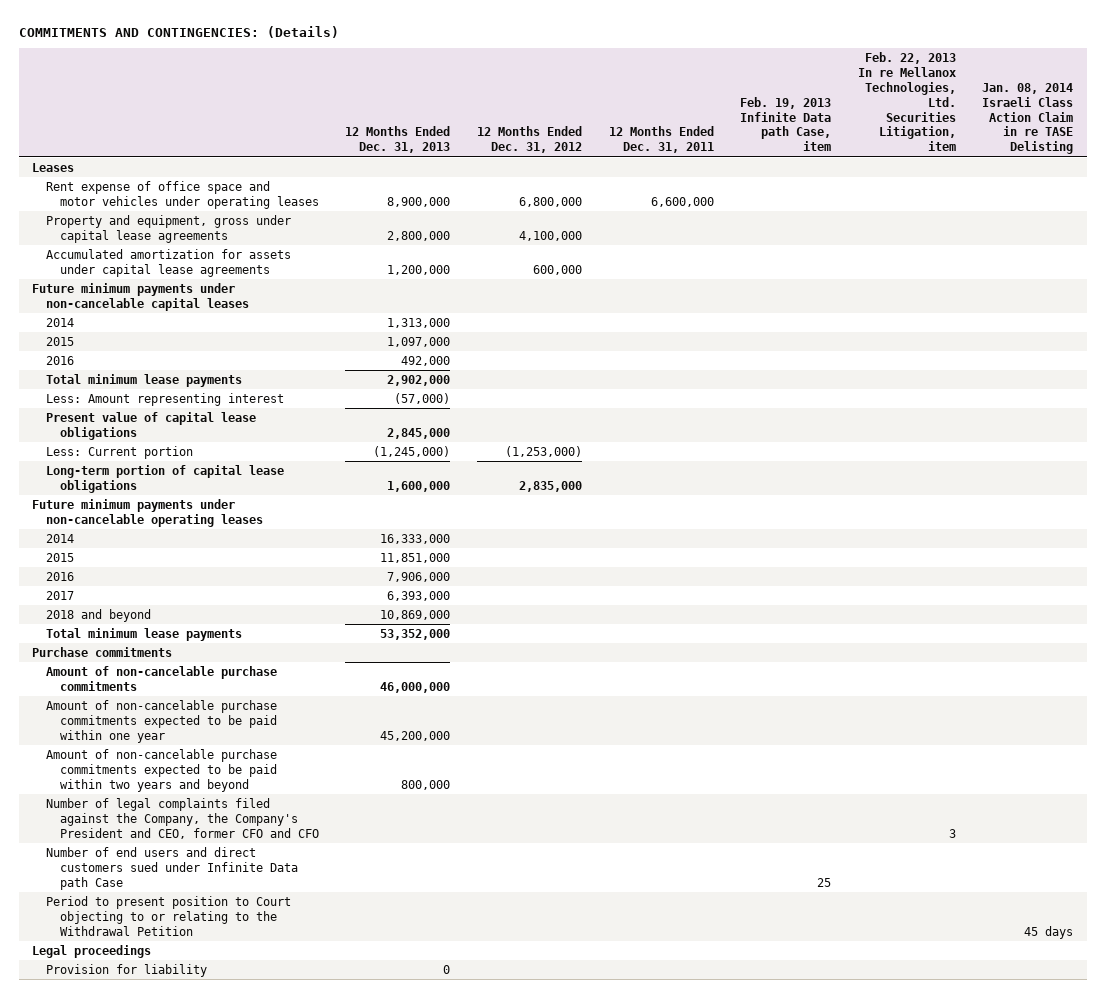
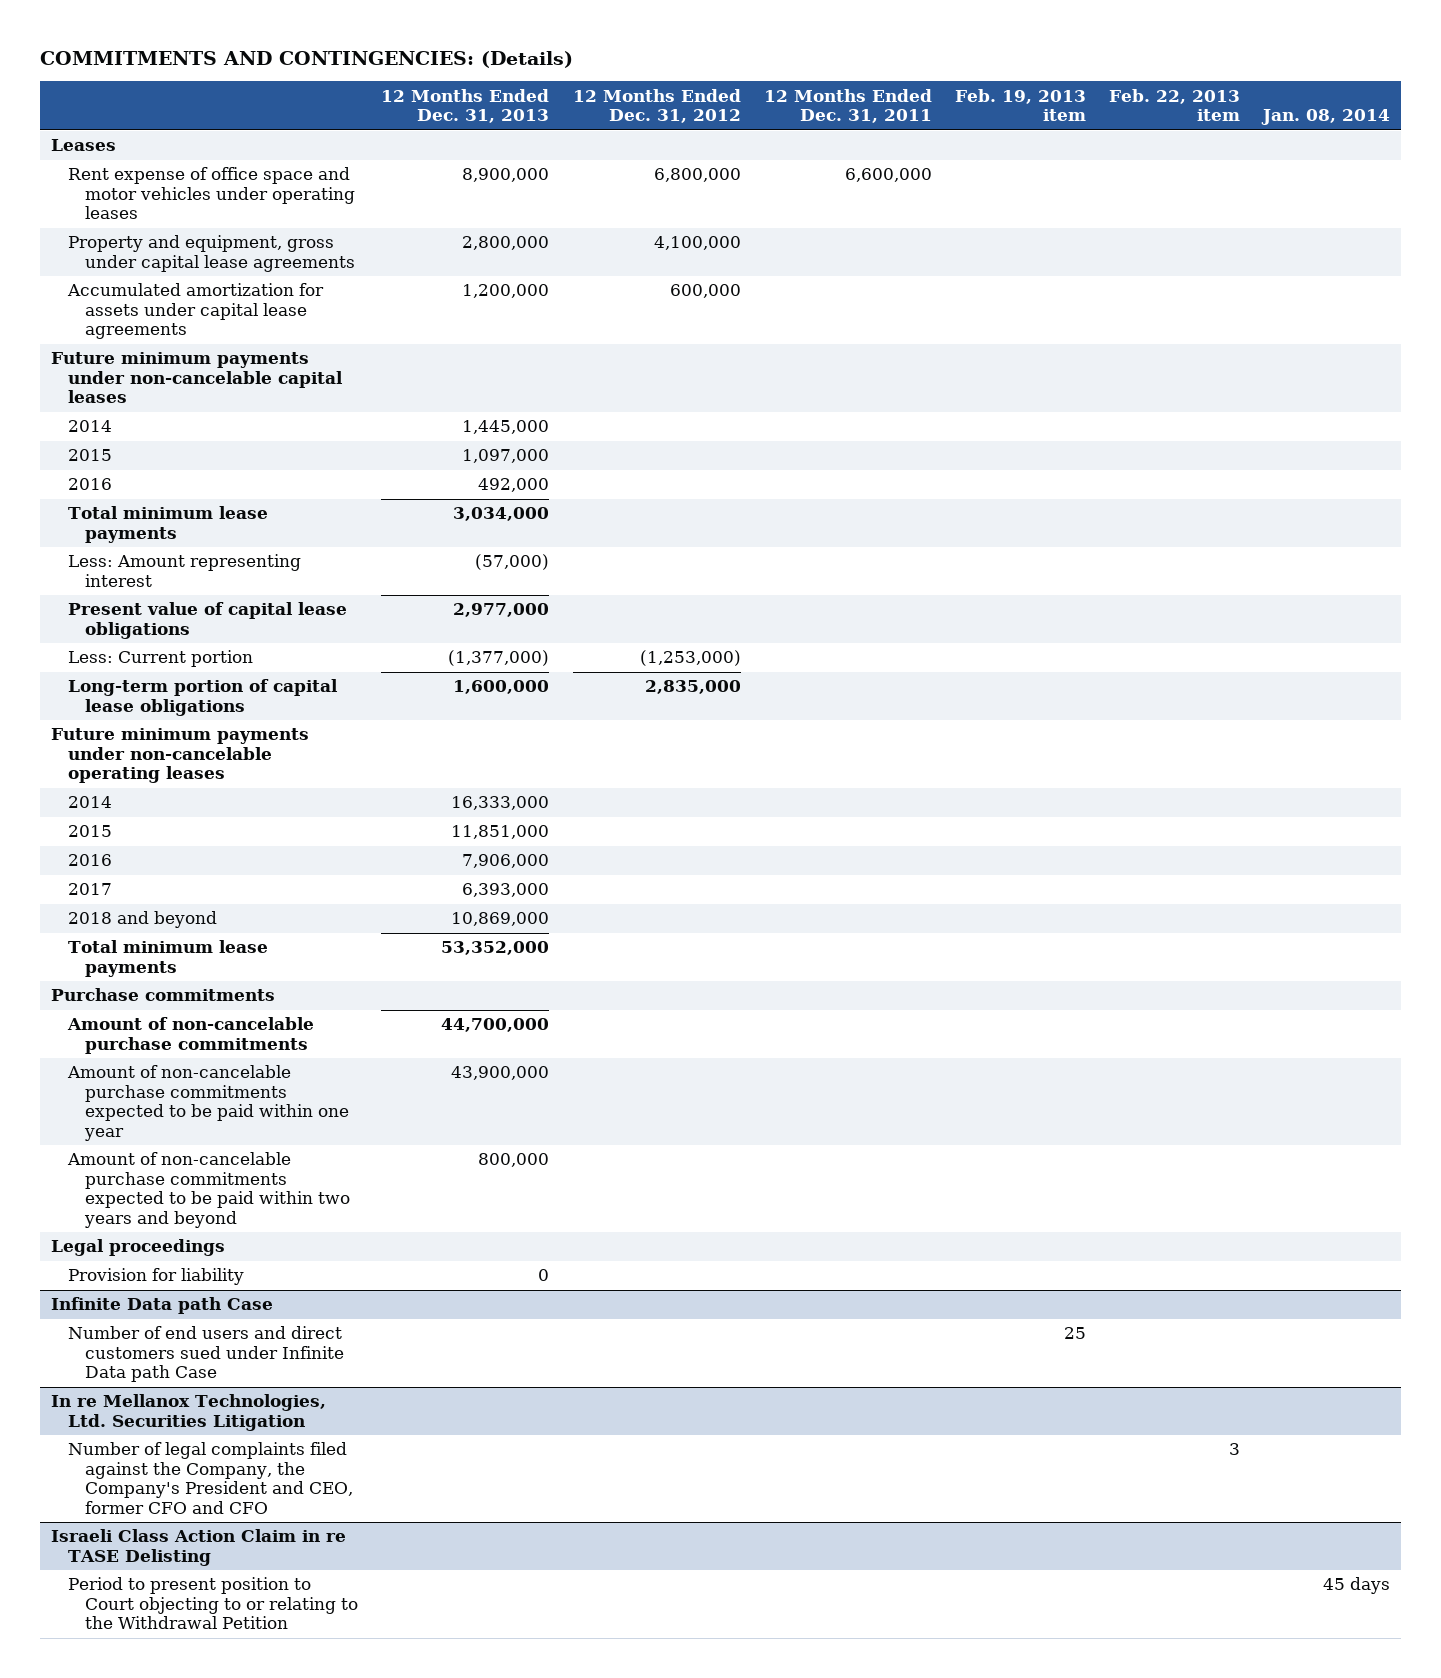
[740,96,832,152] Feb. 19, 2013 Infinite Data path Case, item -> none
[857,52,956,152] Feb. 22, 2013 In re Mellanox Technologies, Ltd. Securities Litigation, item -> none
[982,82,1074,155] Jan. 08, 2014 Israeli Class Action Claim in re TASE Delisting -> none
none -> [954,88,1086,121] Feb. 19, 2013 item
none -> [1108,88,1240,121] Feb. 22, 2013 item
none -> [1260,108,1390,125] Jan. 08, 2014
[387,317,451,328] 1,313,000 -> [462,420,550,435] 1,445,000
[387,374,451,386] 2,902,000 -> [453,507,550,522] 3,034,000
[387,427,451,439] 2,845,000 -> [453,603,550,618] 2,977,000
[373,445,451,457] (1,245,000) -> [448,650,550,667] (1,377,000)
[380,681,451,693] 46,000,000 -> [441,1018,550,1033] 44,700,000
[380,730,451,741] 45,200,000 -> [451,1066,550,1081] 43,900,000
[45,797,319,839] Number of legal complaints filed against the Company, the Company's President and CEO, former CFO and CFO -> none
[45,846,298,890] Number of end users and direct customers sued under Infinite Data path Case -> none
[45,895,291,936] Period to present position to Court objecting to or relating to the Withdrawal Petition -> none
none -> [51,1297,274,1315] Infinite Data path Case
none -> [68,1326,345,1383] Number of end users and direct customers sued under Infinite Data path Case
none -> [51,1394,327,1431] In re Mellanox Technologies, Ltd. Securities Litigation
none -> [68,1442,354,1514] Number of legal complaints filed against the Company, the Company's President and CEO, former CFO and CFO
none -> [51,1529,347,1566] Israeli Class Action Claim in re TASE Delisting
none -> [68,1577,359,1630] Period to present position to Court objecting to or relating to the Withdrawal Petition

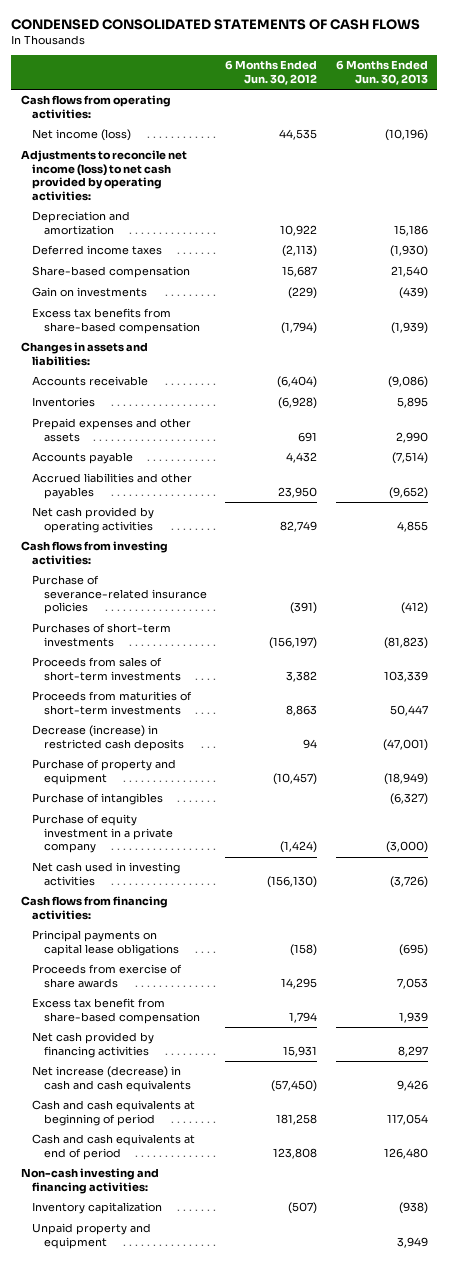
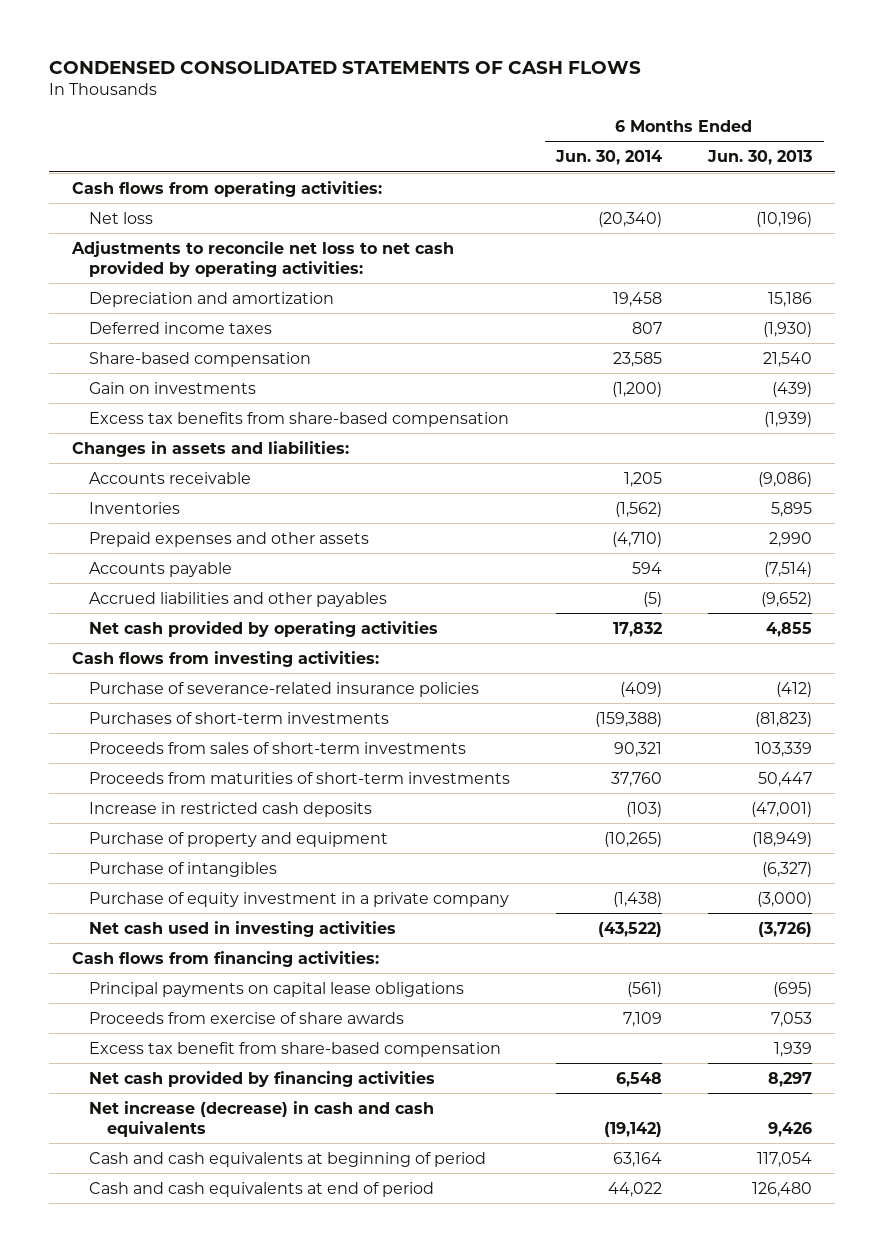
[225,60,318,85] 6 Months Ended Jun. 30, 2012 -> none
none -> [555,150,663,166] Jun. 30, 2014
[32,129,132,142] Net income (loss) -> [89,211,154,224] Net loss
[20,150,187,201] Adjustments to reconcile net income (loss) to net cash provided by operating activities: -> [71,240,455,277] Adjustments to reconcile net loss to net cash provided by operating activities:
[32,725,184,751] Decrease (increase) in restricted cash deposits -> [89,801,373,817] Increase in restricted cash deposits
[20,1168,159,1194] Non-cash investing and financing activities: -> none
[32,1202,163,1215] Inventory capitalization -> none
[32,1223,152,1249] Unpaid property and equipment -> none

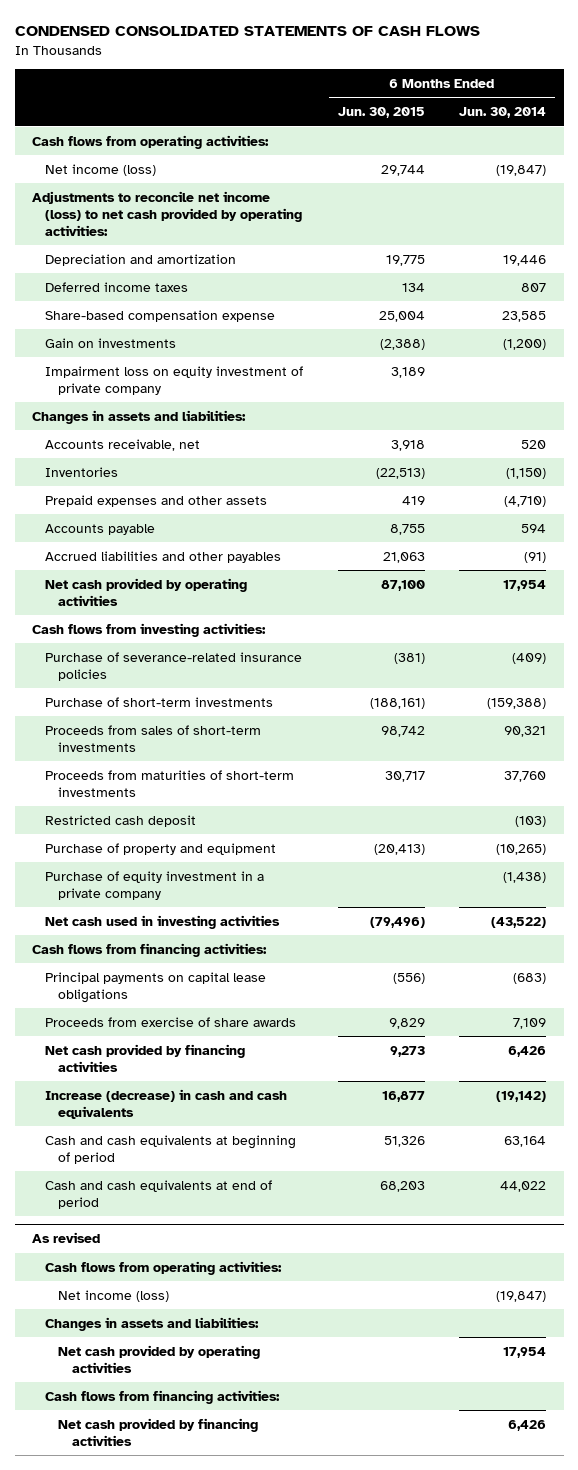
[707,150,813,166] Jun. 30, 2013 -> none
none -> [337,107,425,119] Jun. 30, 2015
[89,211,154,224] Net loss -> [45,163,157,176] Net income (loss)
[598,211,663,227] (20,340) -> [496,164,547,176] (19,847)
[71,240,455,277] Adjustments to reconcile net loss to net cash provided by operating activities: -> [31,190,303,237] Adjustments to reconcile net income (loss) to net cash provided by operating activities:
[613,291,663,307] 19,458 -> [503,254,547,266] 19,446
[89,351,312,367] Share-based compensation -> [45,309,276,322] Share-based compensation expense
[89,411,510,427] Excess tax benefits from share-based compensation -> none
none -> [45,365,304,395] Impairment loss on equity investment of private company
[89,471,252,484] Accounts receivable -> [45,438,201,451] Accounts receivable, net
[624,471,663,487] 1,205 -> [521,439,547,449] 520
[615,501,663,517] (1,562) -> [506,467,547,479] (1,150)
[643,591,663,607] (5) -> [524,551,547,563] (91)
[613,621,663,637] 17,832 -> [503,579,547,591] 17,954
[89,711,390,724] Purchases of short-term investments -> [45,696,274,707] Purchase of short-term investments
[89,801,373,817] Increase in restricted cash deposits -> [45,814,197,827] Restricted cash deposit
[89,861,278,877] Purchase of intangibles -> none
[627,981,663,997] (561) -> [513,972,547,984] (683)
[89,1041,502,1057] Excess tax benefit from share-based compensation -> none
[616,1071,663,1087] 6,548 -> [508,1045,547,1057] 6,426
[89,1100,435,1137] Net increase (decrease) in cash and cash equivalents -> [45,1088,288,1119] Increase (decrease) in cash and cash equivalents
none -> [31,1232,100,1244] As revised
none -> [45,1260,283,1275] Cash flows from operating activities:
none -> [58,1289,170,1302] Net income (loss)
none -> [45,1316,260,1331] Changes in assets and liabilities:
none -> [58,1344,261,1373] Net cash provided by operating activities
none -> [45,1389,281,1404] Cash flows from financing activities:
none -> [58,1417,259,1446] Net cash provided by financing activities

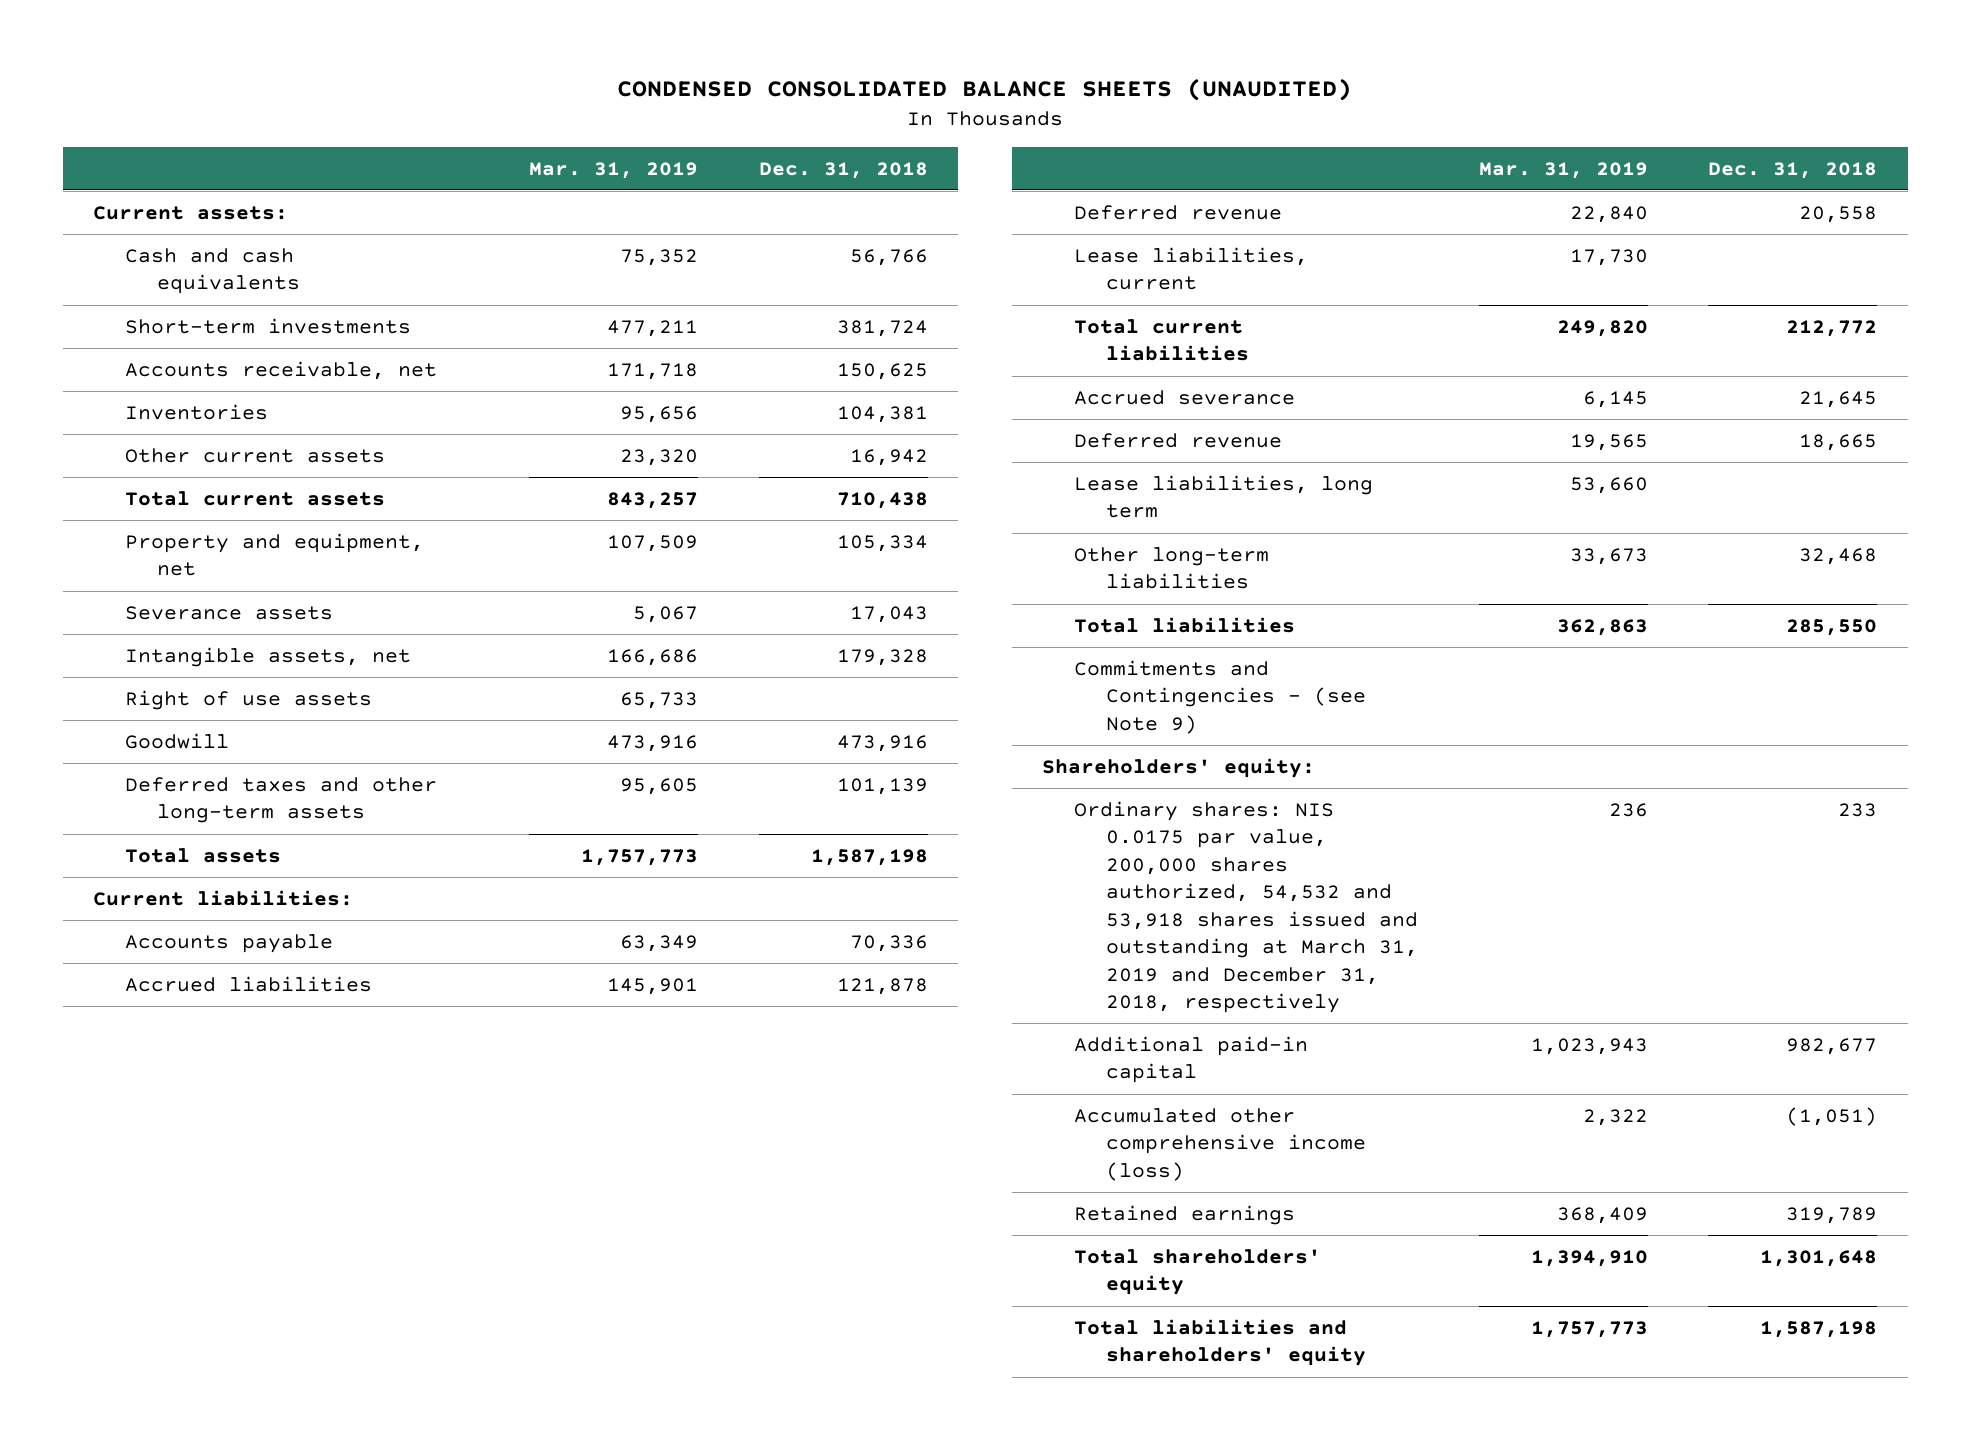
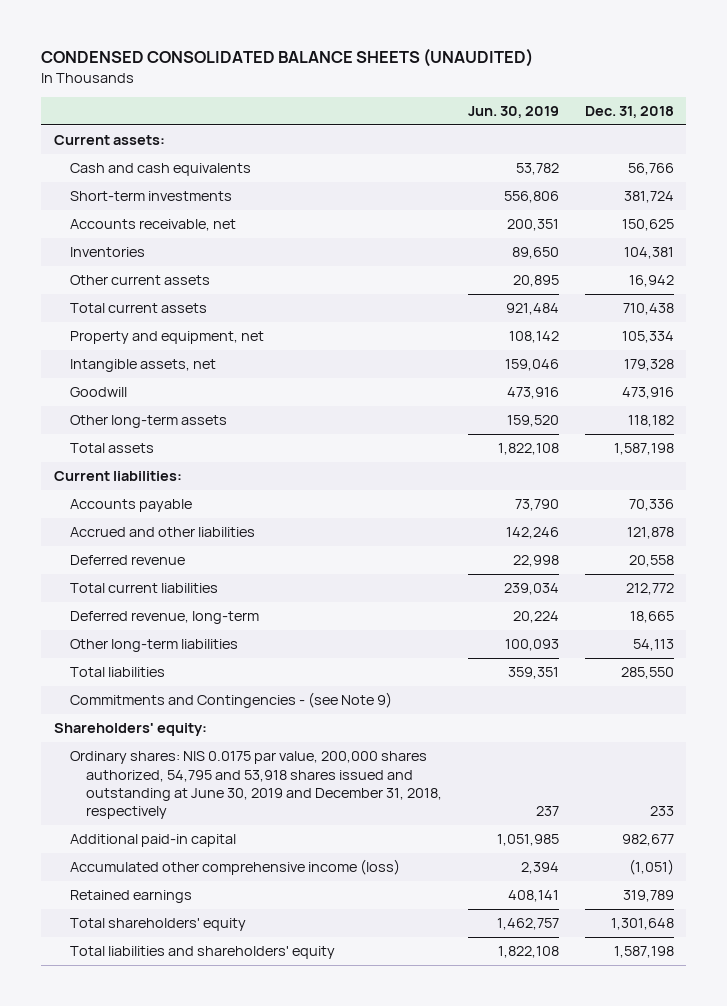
[529,161,699,179] Mar. 31, 2019 -> none
none -> [467,106,559,119] Jun. 30, 2019
[124,605,333,620] Severance assets -> none
[124,689,372,710] Right of use assets -> none
[124,776,437,824] Deferred taxes and other long-term assets -> [70,415,228,429] Other long-term assets
[836,777,928,795] 101,139 -> [627,415,674,428] 118,182
[124,975,372,992] Accrued liabilities -> [70,527,256,538] Accrued and other liabilities
[1074,246,1309,291] Lease liabilities, current -> none
[1074,389,1296,405] Accrued severance -> none
[1074,474,1374,519] Lease liabilities, long term -> none
[1074,432,1283,448] Deferred revenue -> [70,611,260,625] Deferred revenue, long-term
[1799,547,1878,565] 32,468 -> [632,639,674,652] 54,113
[1074,800,1419,1014] Ordinary shares: NIS 0.0175 par value, 200,000 shares authorized, 54,532 and 53,918 shares issued and outstanding at March 31, 2019 and December 31, 2018, respectively -> [70,751,443,820] Ordinary shares: NIS 0.0175 par value, 200,000 shares authorized, 54,795 and 53,918 shares issued and outstanding at June 30, 2019 and December 31, 2018, respectively

